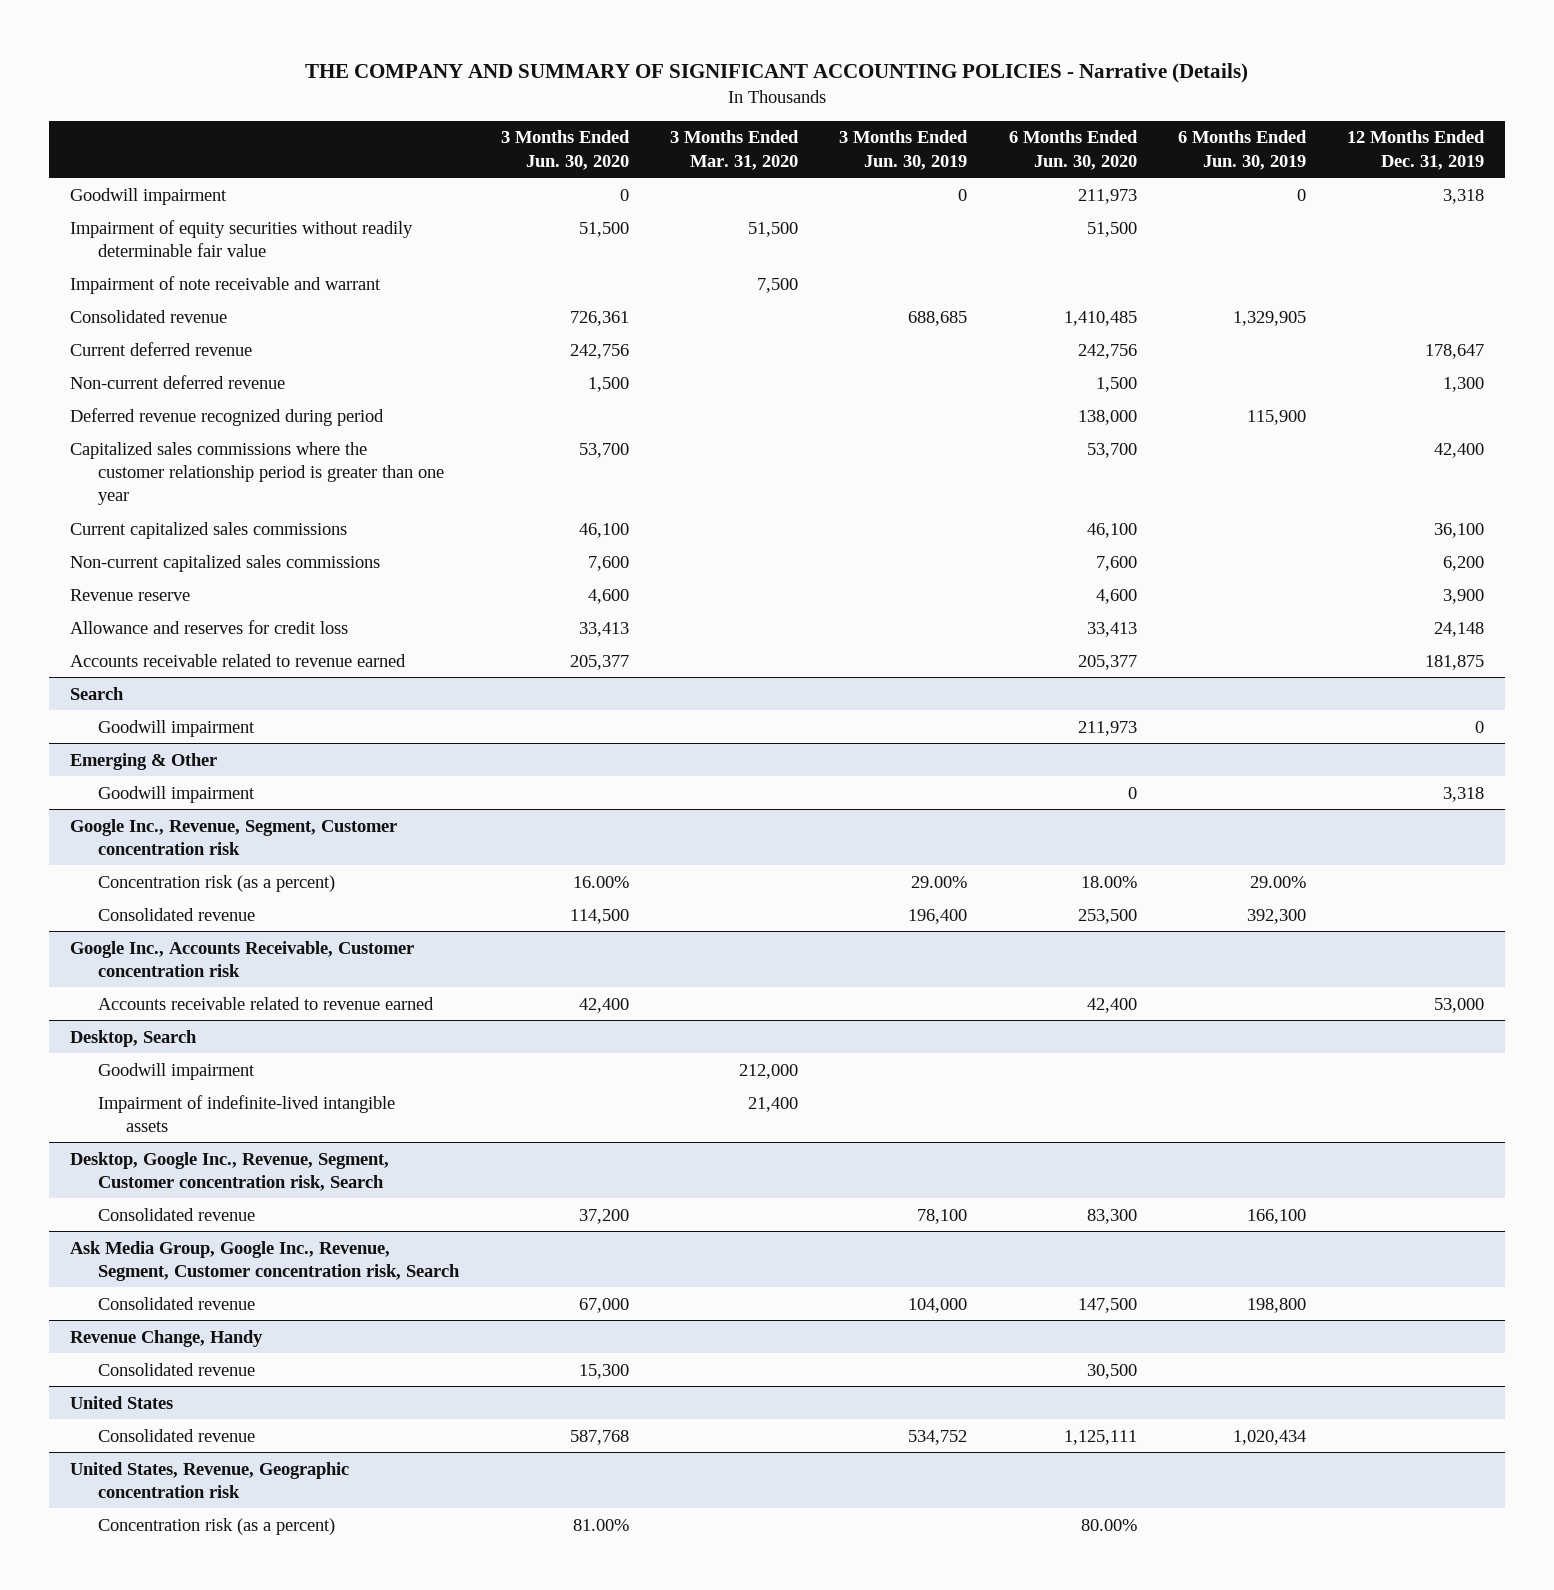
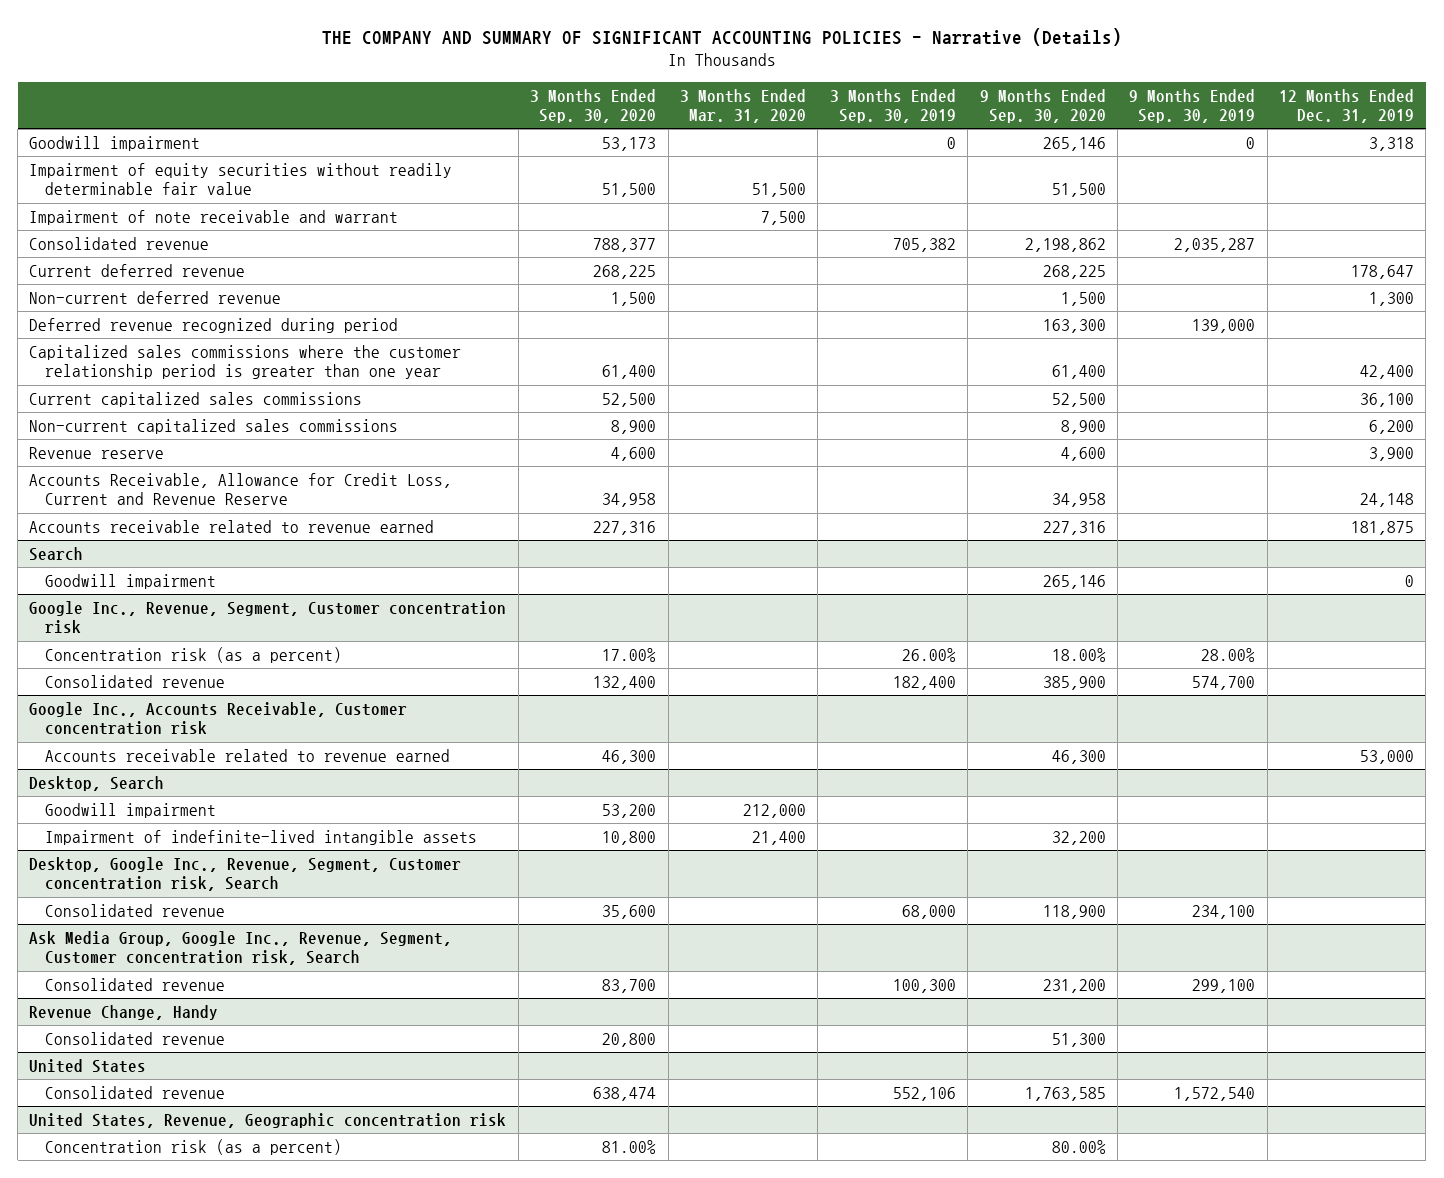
[500,130,630,170] 3 Months Ended Jun. 30, 2020 -> none
[839,130,969,170] 3 Months Ended Jun. 30, 2019 -> none
[1008,130,1138,170] 6 Months Ended Jun. 30, 2020 -> none
[1177,130,1307,170] 6 Months Ended Jun. 30, 2019 -> none
none -> [530,88,657,124] 3 Months Ended Sep. 30, 2020
none -> [829,88,956,124] 3 Months Ended Sep. 30, 2019
none -> [979,88,1106,124] 9 Months Ended Sep. 30, 2020
none -> [1129,88,1256,124] 9 Months Ended Sep. 30, 2019
[69,619,348,634] Allowance and reserves for credit loss -> [29,472,453,506] Accounts Receivable, Allowance for Credit Loss, Current and Revenue Reserve
[69,752,217,770] Emerging & Other -> none
[98,785,256,803] Goodwill impairment -> none

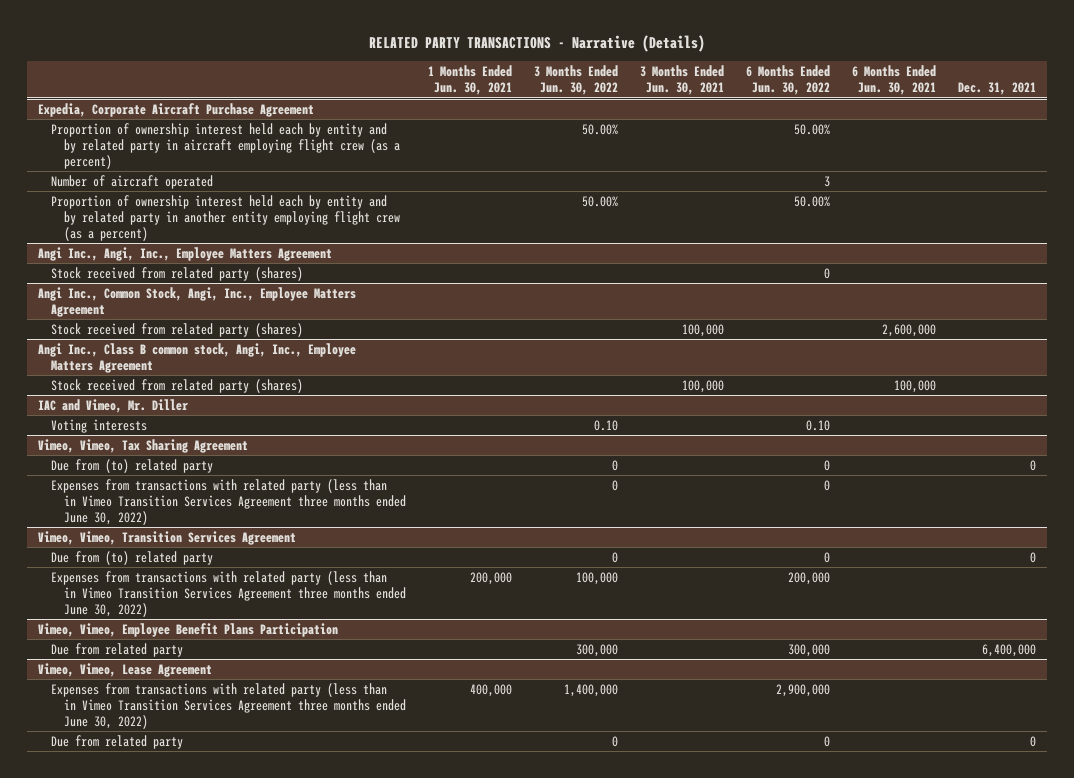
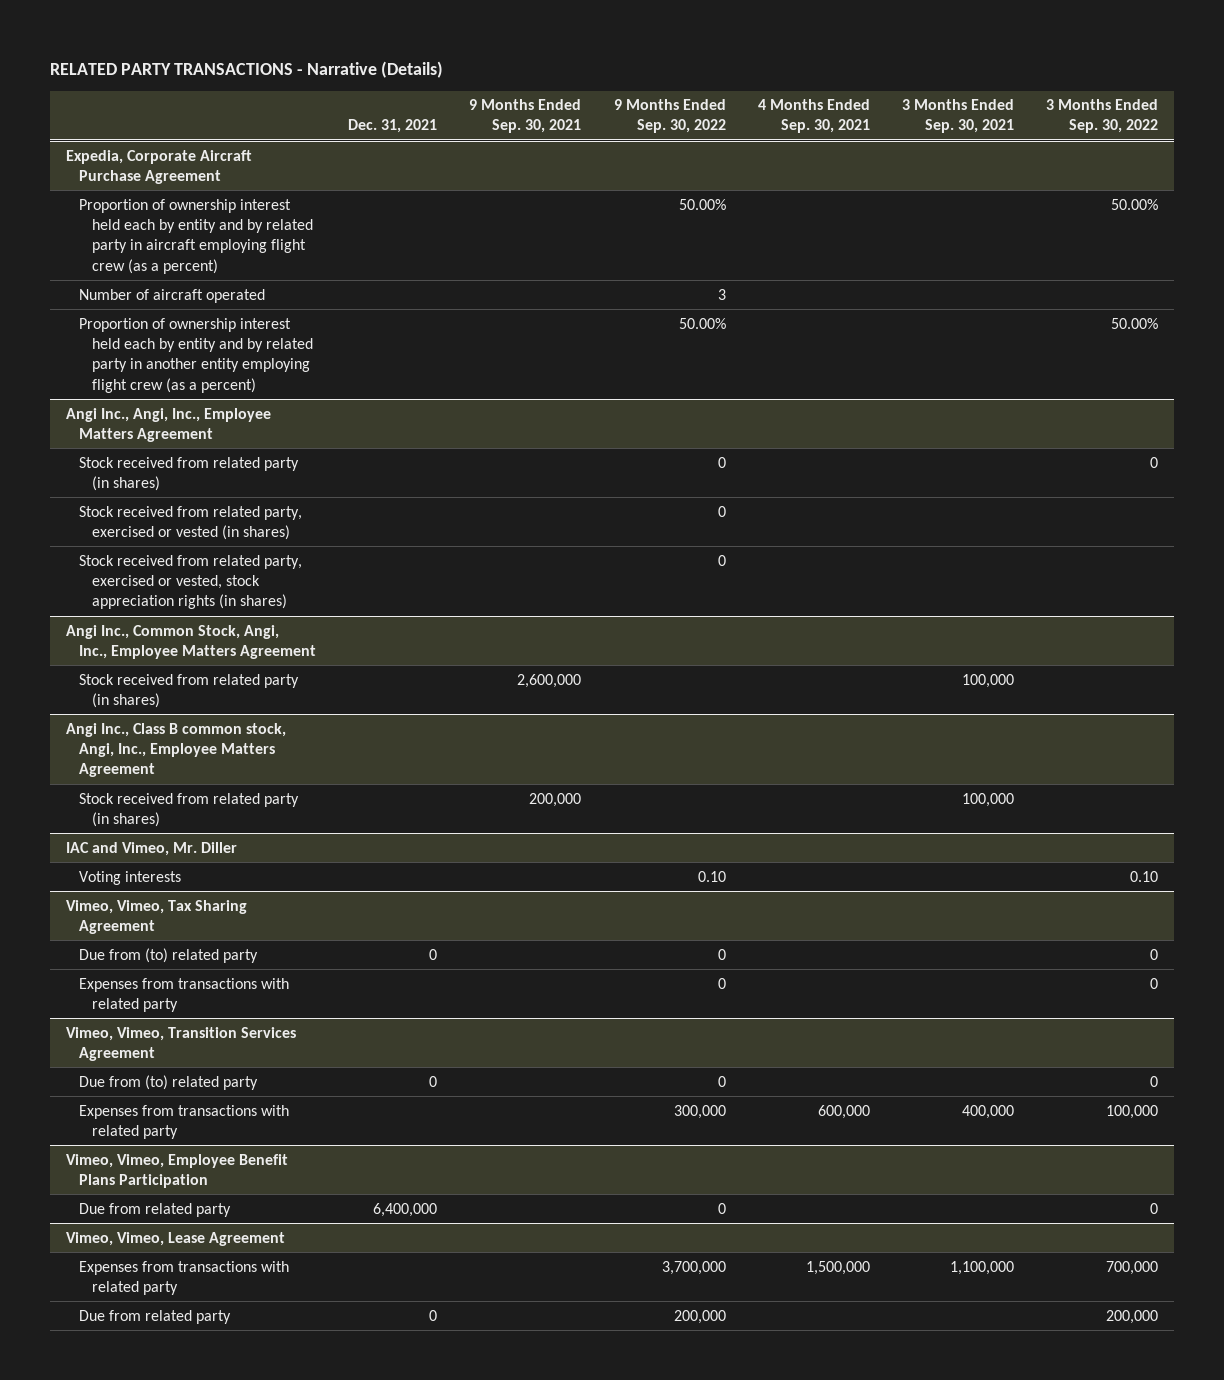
[427,65,512,96] 1 Months Ended Jun. 30, 2021 -> none
[533,65,618,96] 3 Months Ended Jun. 30, 2022 -> none
[639,65,724,96] 3 Months Ended Jun. 30, 2021 -> none
[746,65,831,96] 6 Months Ended Jun. 30, 2022 -> none
[852,65,937,96] 6 Months Ended Jun. 30, 2021 -> none
none -> [469,99,582,134] 9 Months Ended Sep. 30, 2021
none -> [613,99,726,134] 9 Months Ended Sep. 30, 2022
none -> [757,99,870,134] 4 Months Ended Sep. 30, 2021
none -> [901,99,1014,134] 3 Months Ended Sep. 30, 2021
none -> [1045,99,1158,134] 3 Months Ended Sep. 30, 2022
[50,266,303,281] Stock received from related party (shares) -> [79,456,300,491] Stock received from related party (in shares)
none -> [79,505,303,540] Stock received from related party, exercised or vested (in shares)
none -> [79,554,303,610] Stock received from related party, exercised or vested, stock appreciation rights (in shares)
[50,322,303,337] Stock received from related party (shares) -> [79,673,300,708] Stock received from related party (in shares)
[50,378,303,393] Stock received from related party (shares) -> [79,792,300,827] Stock received from related party (in shares)
[50,478,406,525] Expenses from transactions with related party (less than in Vimeo Transition Services Agreement three months ended June 30, 2022) -> [79,977,290,1012] Expenses from transactions with related party
[50,570,406,617] Expenses from transactions with related party (less than in Vimeo Transition Services Agreement three months ended June 30, 2022) -> [79,1104,290,1139] Expenses from transactions with related party
[50,682,406,729] Expenses from transactions with related party (less than in Vimeo Transition Services Agreement three months ended June 30, 2022) -> [79,1260,290,1295] Expenses from transactions with related party

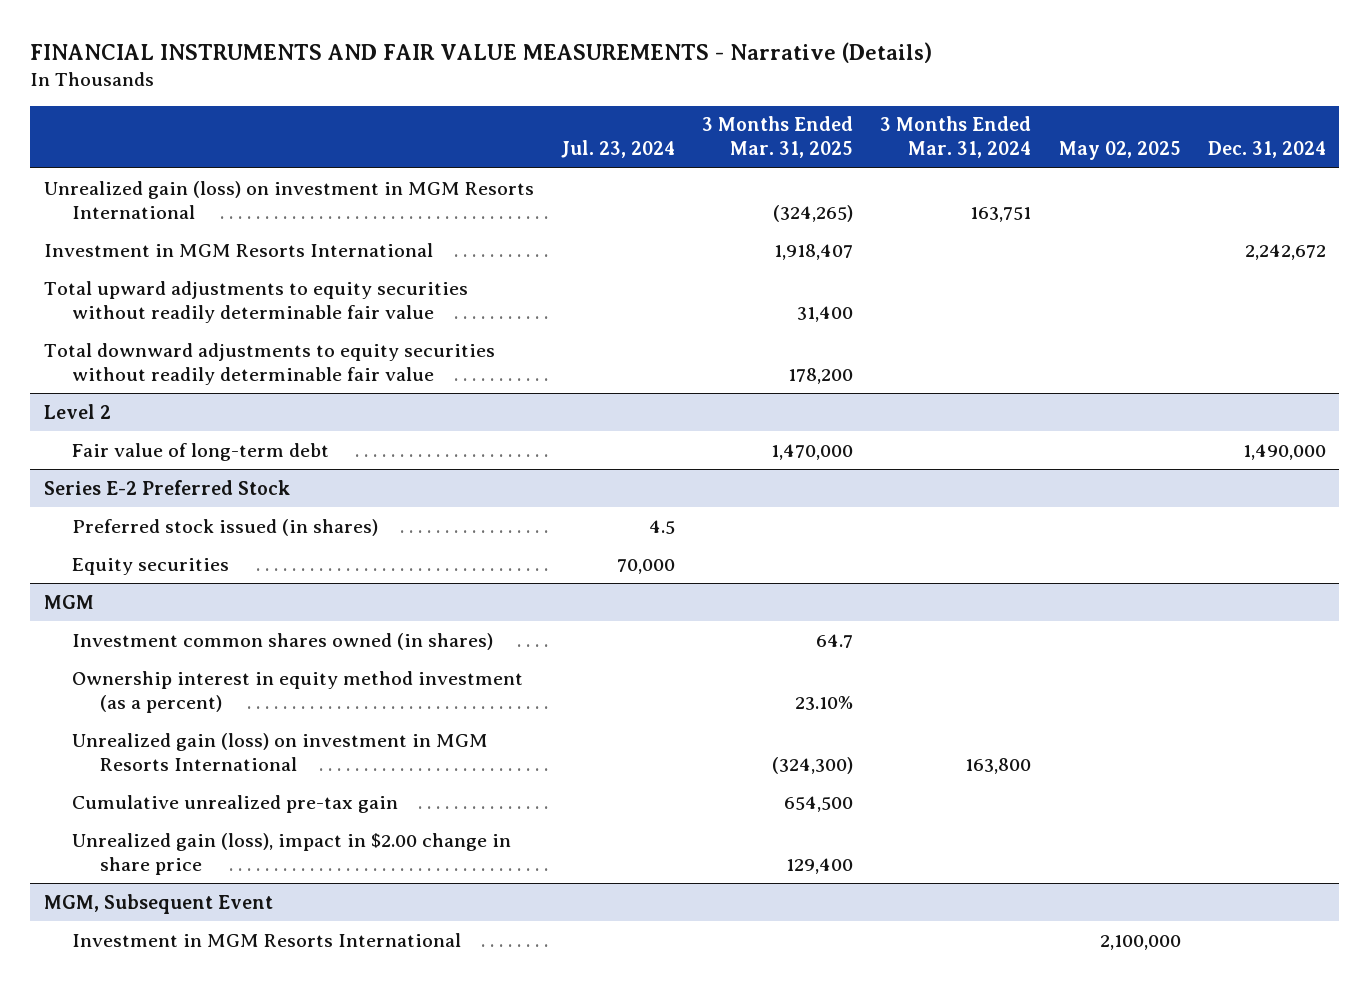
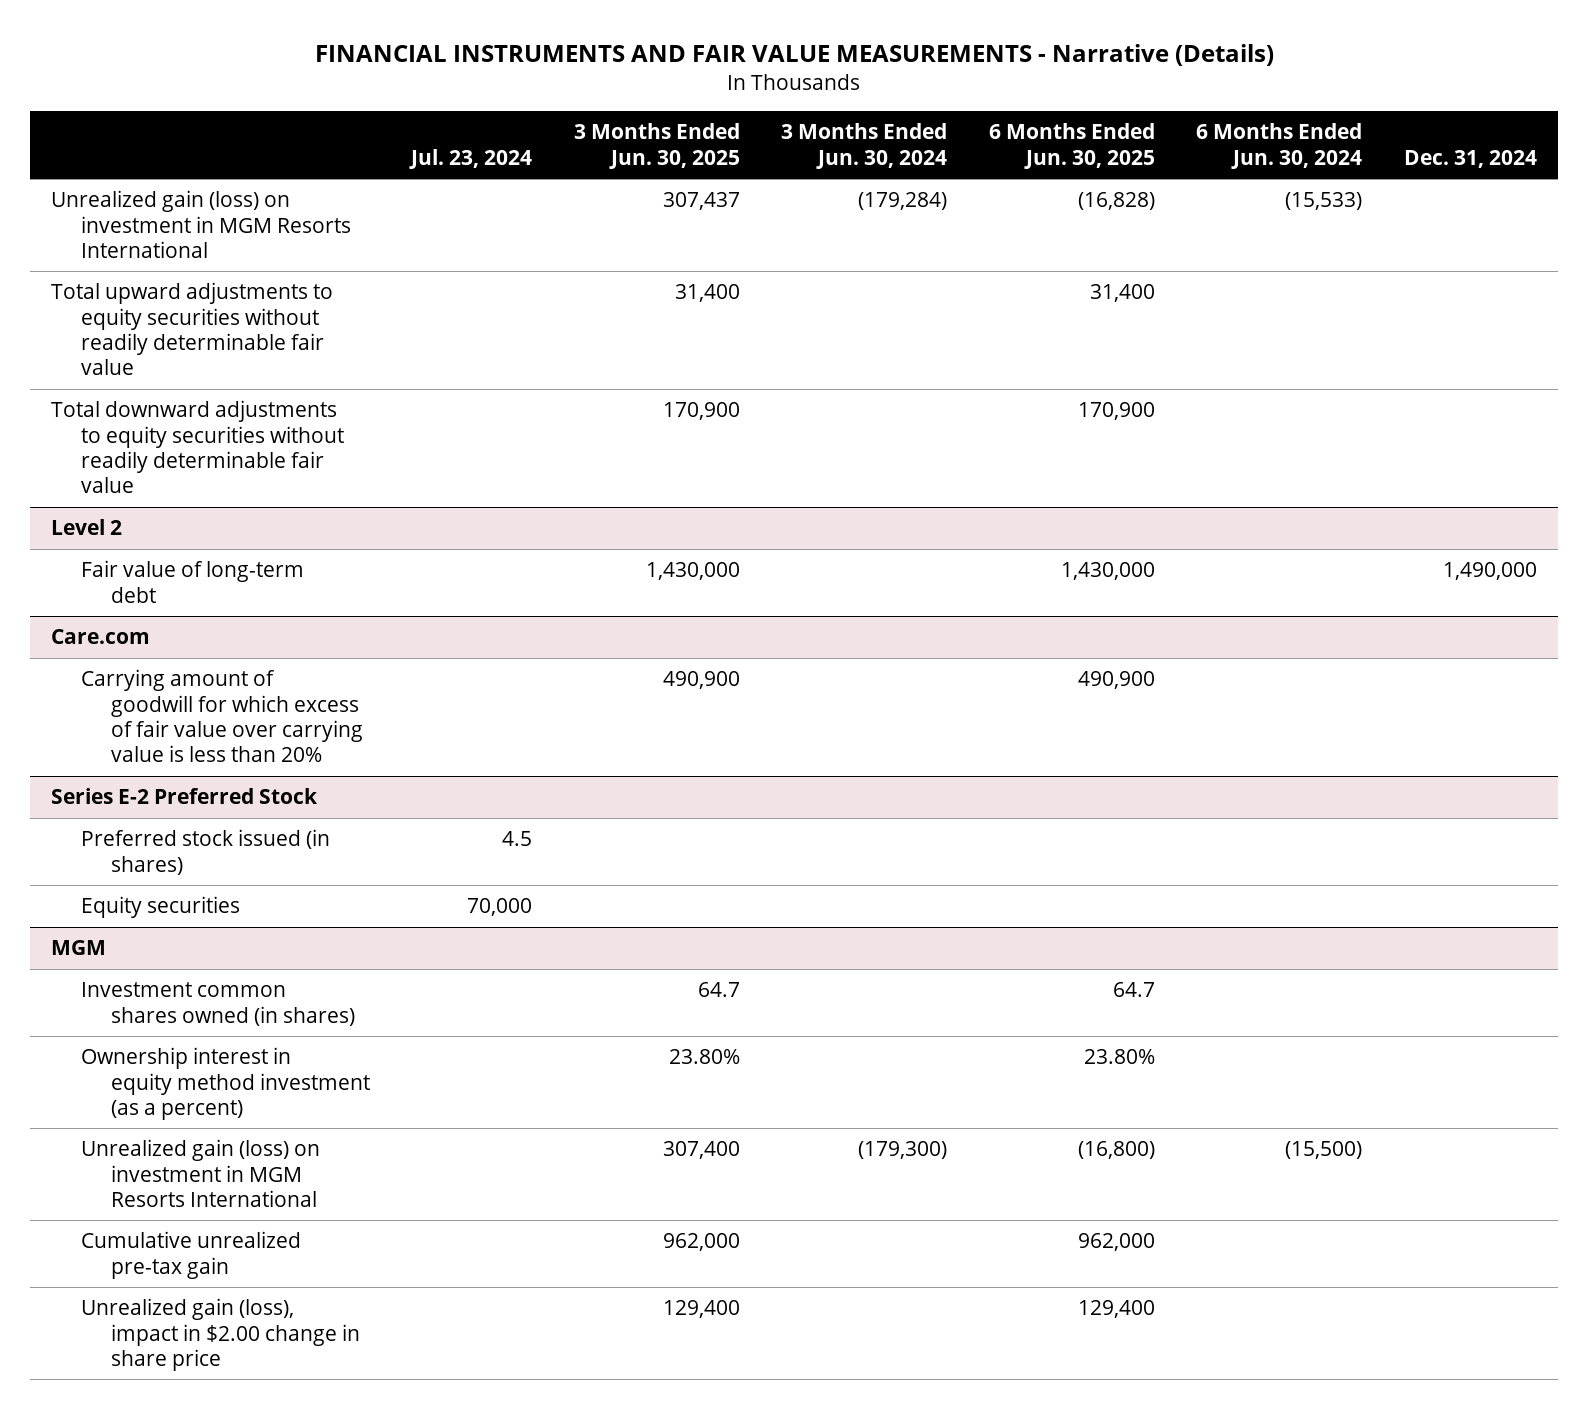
[702,116,854,159] 3 Months Ended Mar. 31, 2025 -> none
[880,116,1032,159] 3 Months Ended Mar. 31, 2024 -> none
[1058,141,1181,161] May 02, 2025 -> none
none -> [573,123,740,169] 3 Months Ended Jun. 30, 2025
none -> [781,123,948,169] 3 Months Ended Jun. 30, 2024
none -> [988,123,1155,169] 6 Months Ended Jun. 30, 2025
none -> [1196,123,1363,169] 6 Months Ended Jun. 30, 2024
[43,242,433,257] Investment in MGM Resorts International -> none
none -> [50,629,150,645] Care.com
none -> [80,669,363,763] Carrying amount of goodwill for which excess of fair value over carrying value is less than 20%
[43,893,273,914] MGM, Subsequent Event -> none
[71,932,461,947] Investment in MGM Resorts International -> none

